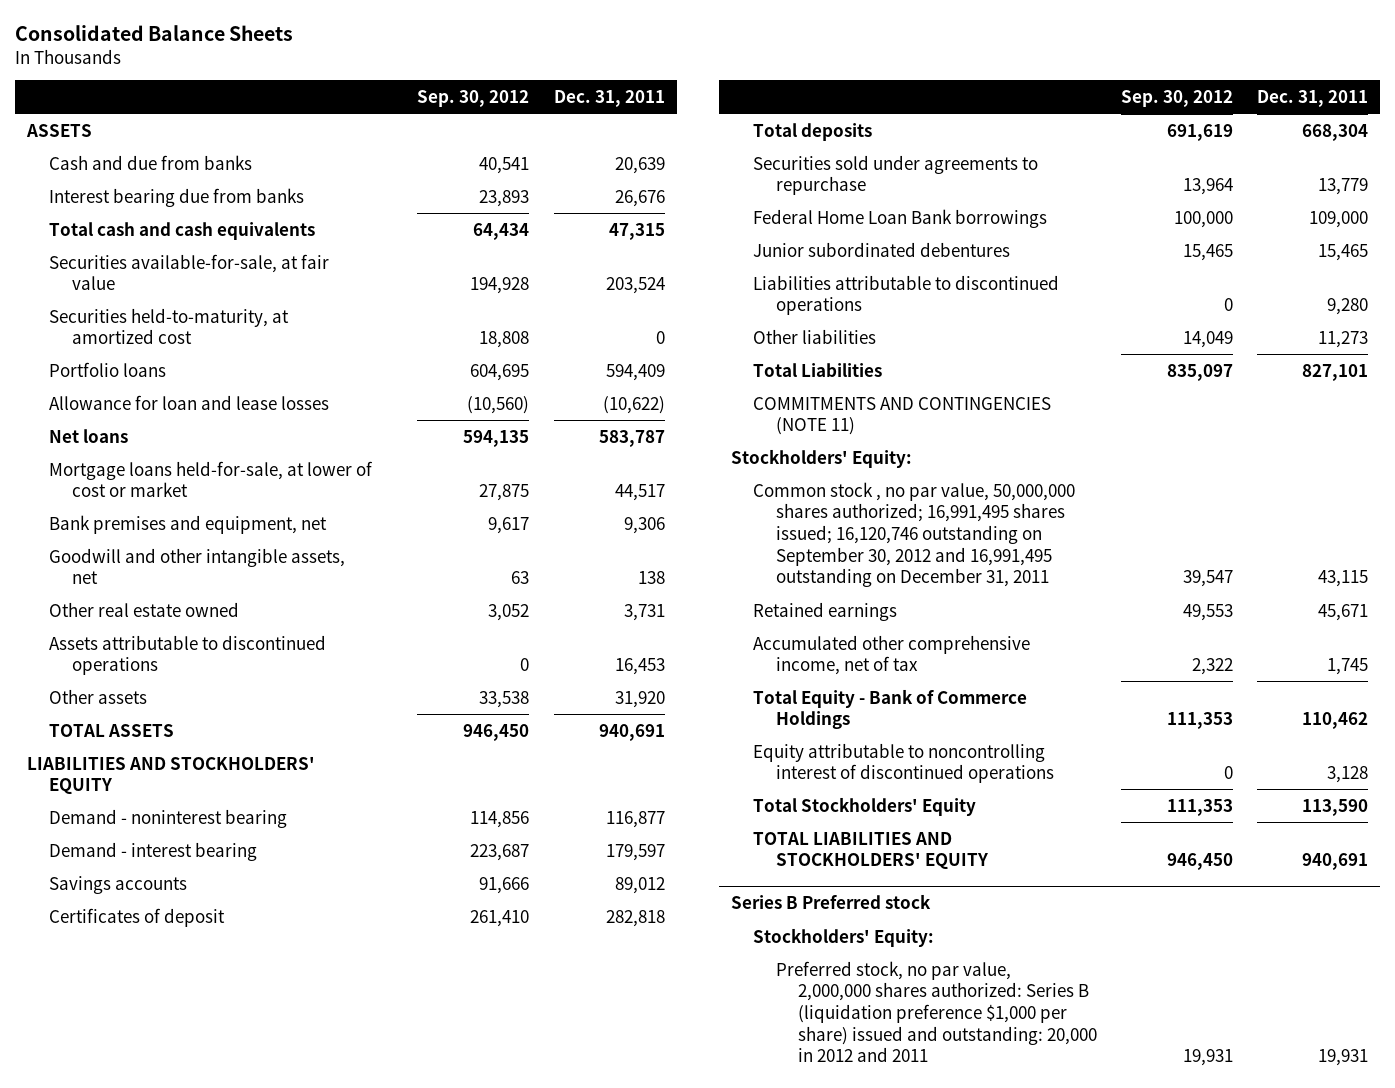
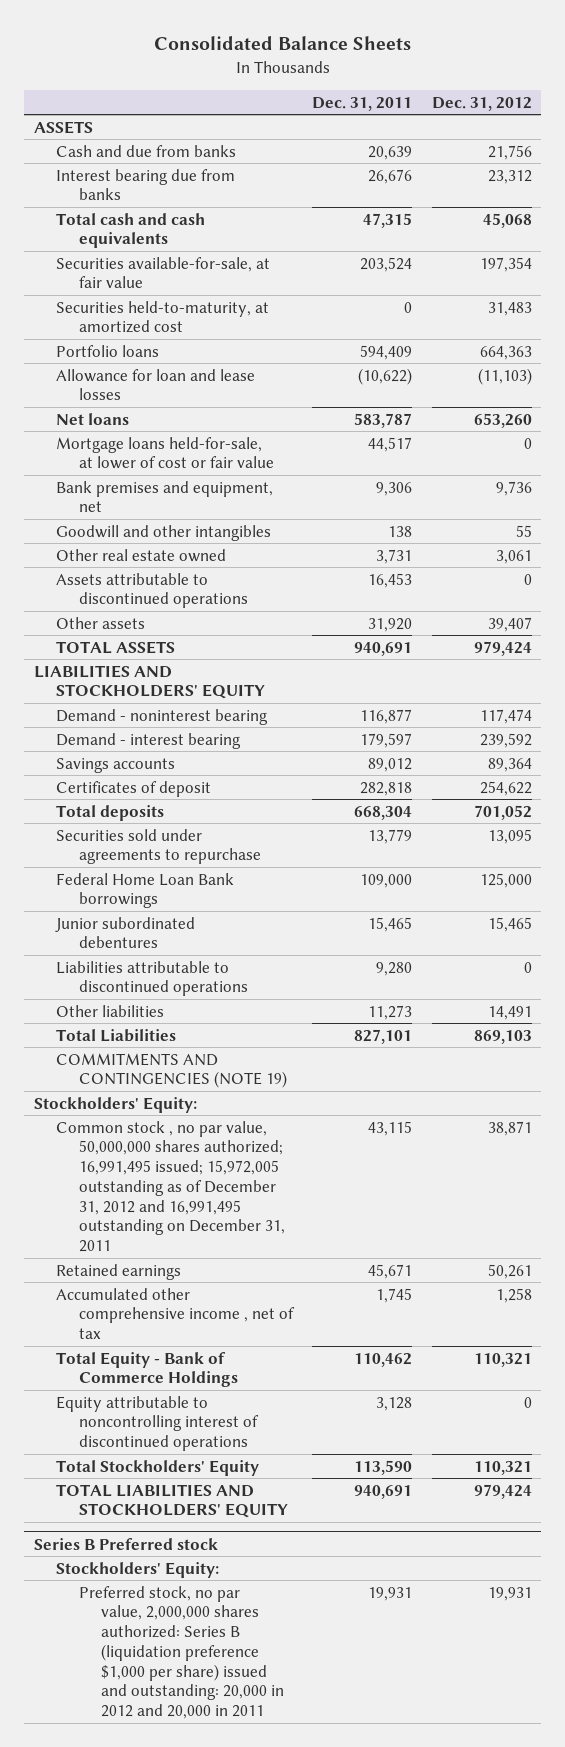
[417,89,530,107] Sep. 30, 2012 -> none
none -> [431,96,532,111] Dec. 31, 2012
[49,460,374,498] Mortgage loans held-for-sale, at lower of cost or market -> [56,436,274,470] Mortgage loans held-for-sale, at lower of cost or fair value
[49,547,346,585] Goodwill and other intangible assets, net -> [56,524,272,541] Goodwill and other intangibles
[753,396,1052,436] COMMITMENTS AND CONTINGENCIES (NOTE 11) -> [56,1052,287,1089] COMMITMENTS AND CONTINGENCIES (NOTE 19)
[753,481,1076,588] Common stock , no par value, 50,000,000 shares authorized; 16,991,495 shares issued; 16,120,746 outstanding on September 30, 2012 and 16,991,495 outstanding on December 31, 2011 -> [56,1120,285,1252] Common stock , no par value, 50,000,000 shares authorized; 16,991,495 issued; 15,972,005 outstanding as of December 31, 2012 and 16,991,495 outstanding on December 31, 2011
[753,634,1031,676] Accumulated other comprehensive income, net of tax -> [56,1287,295,1340] Accumulated other comprehensive income , net of tax
[775,960,1098,1063] Preferred stock, no par value, 2,000,000 shares authorized: Series B (liquidation preference $1,000 per share) issued and outstanding: 20,000 in 2012 and 2011 -> [78,1585,284,1719] Preferred stock, no par value, 2,000,000 shares authorized: Series B (liquidation preference $1,000 per share) issued and outstanding: 20,000 in 2012 and 20,000 in 2011

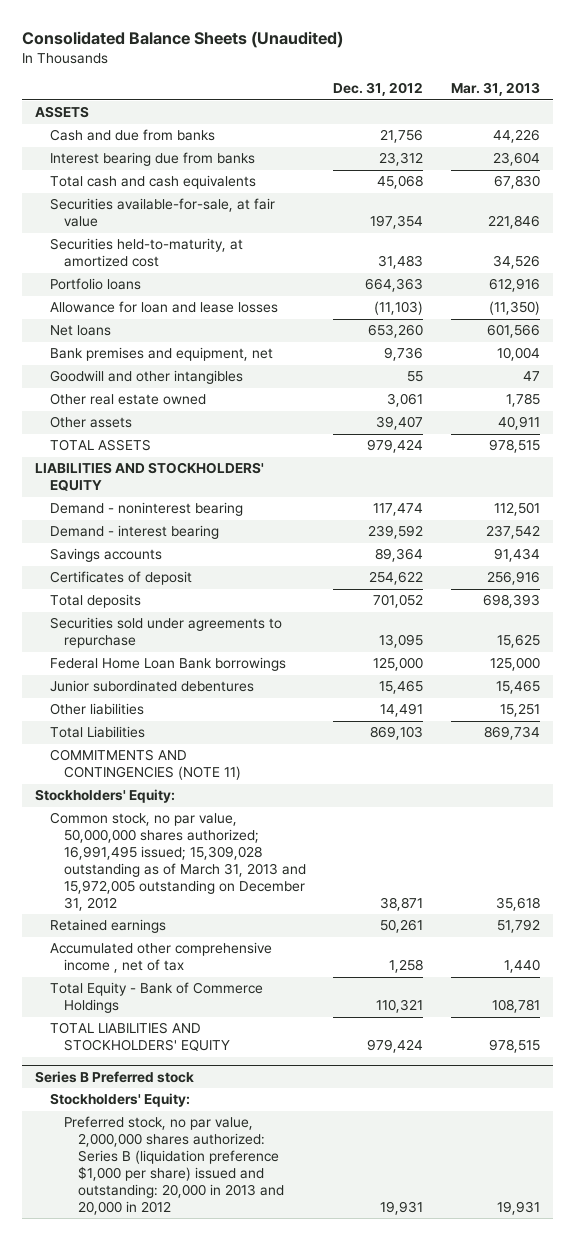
[153,36,411,51] Consolidated Balance Sheets -> [21,30,343,48] Consolidated Balance Sheets (Unaudited)
[312,96,413,111] Dec. 31, 2011 -> none
none -> [450,82,540,97] Mar. 31, 2013
[56,436,274,470] Mortgage loans held-for-sale, at lower of cost or fair value -> none
[56,572,248,609] Assets attributable to discontinued operations -> none
[56,960,248,997] Liabilities attributable to discontinued operations -> none
[56,1052,287,1089] COMMITMENTS AND CONTINGENCIES (NOTE 19) -> [49,749,241,781] COMMITMENTS AND CONTINGENCIES (NOTE 11)
[56,1120,285,1252] Common stock , no par value, 50,000,000 shares authorized; 16,991,495 issued; 15,972,005 outstanding as of December 31, 2012 and 16,991,495 outstanding on December 31, 2011 -> [49,812,306,911] Common stock, no par value, 50,000,000 shares authorized; 16,991,495 issued; 15,309,028 outstanding as of March 31, 2013 and 15,972,005 outstanding on December 31, 2012
[56,1395,259,1452] Equity attributable to noncontrolling interest of discontinued operations -> none
[56,1459,260,1476] Total Stockholders' Equity -> none
[78,1585,284,1719] Preferred stock, no par value, 2,000,000 shares authorized: Series B (liquidation preference $1,000 per share) issued and outstanding: 20,000 in 2012 and 20,000 in 2011 -> [63,1116,285,1215] Preferred stock, no par value, 2,000,000 shares authorized: Series B (liquidation preference $1,000 per share) issued and outstanding: 20,000 in 2013 and 20,000 in 2012

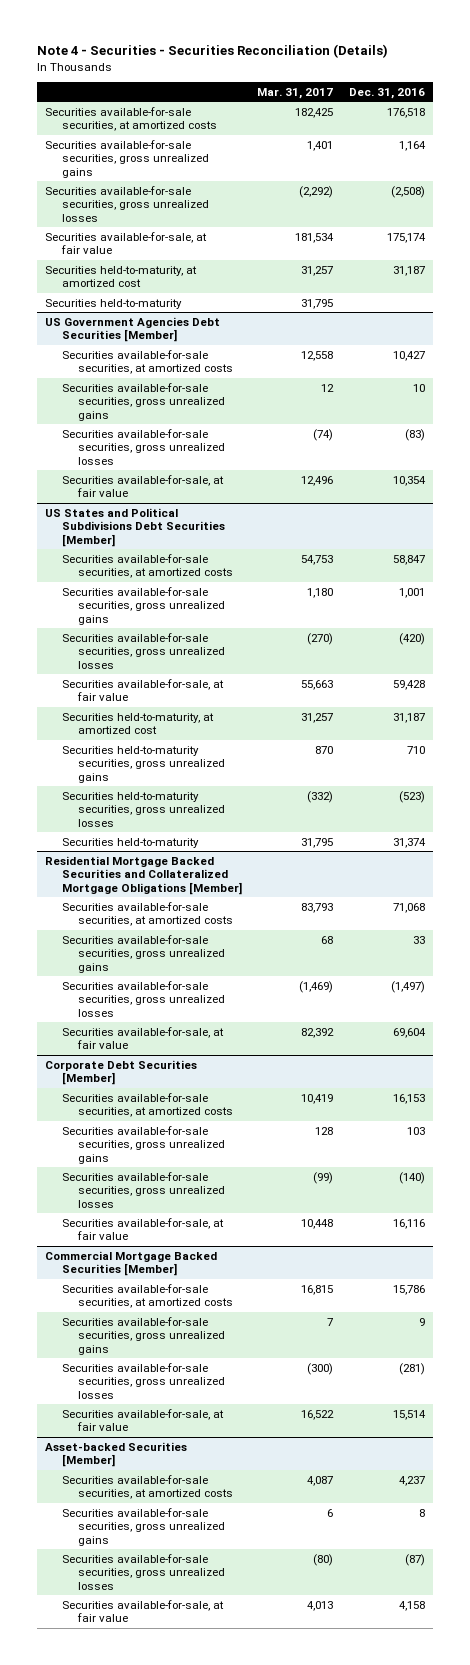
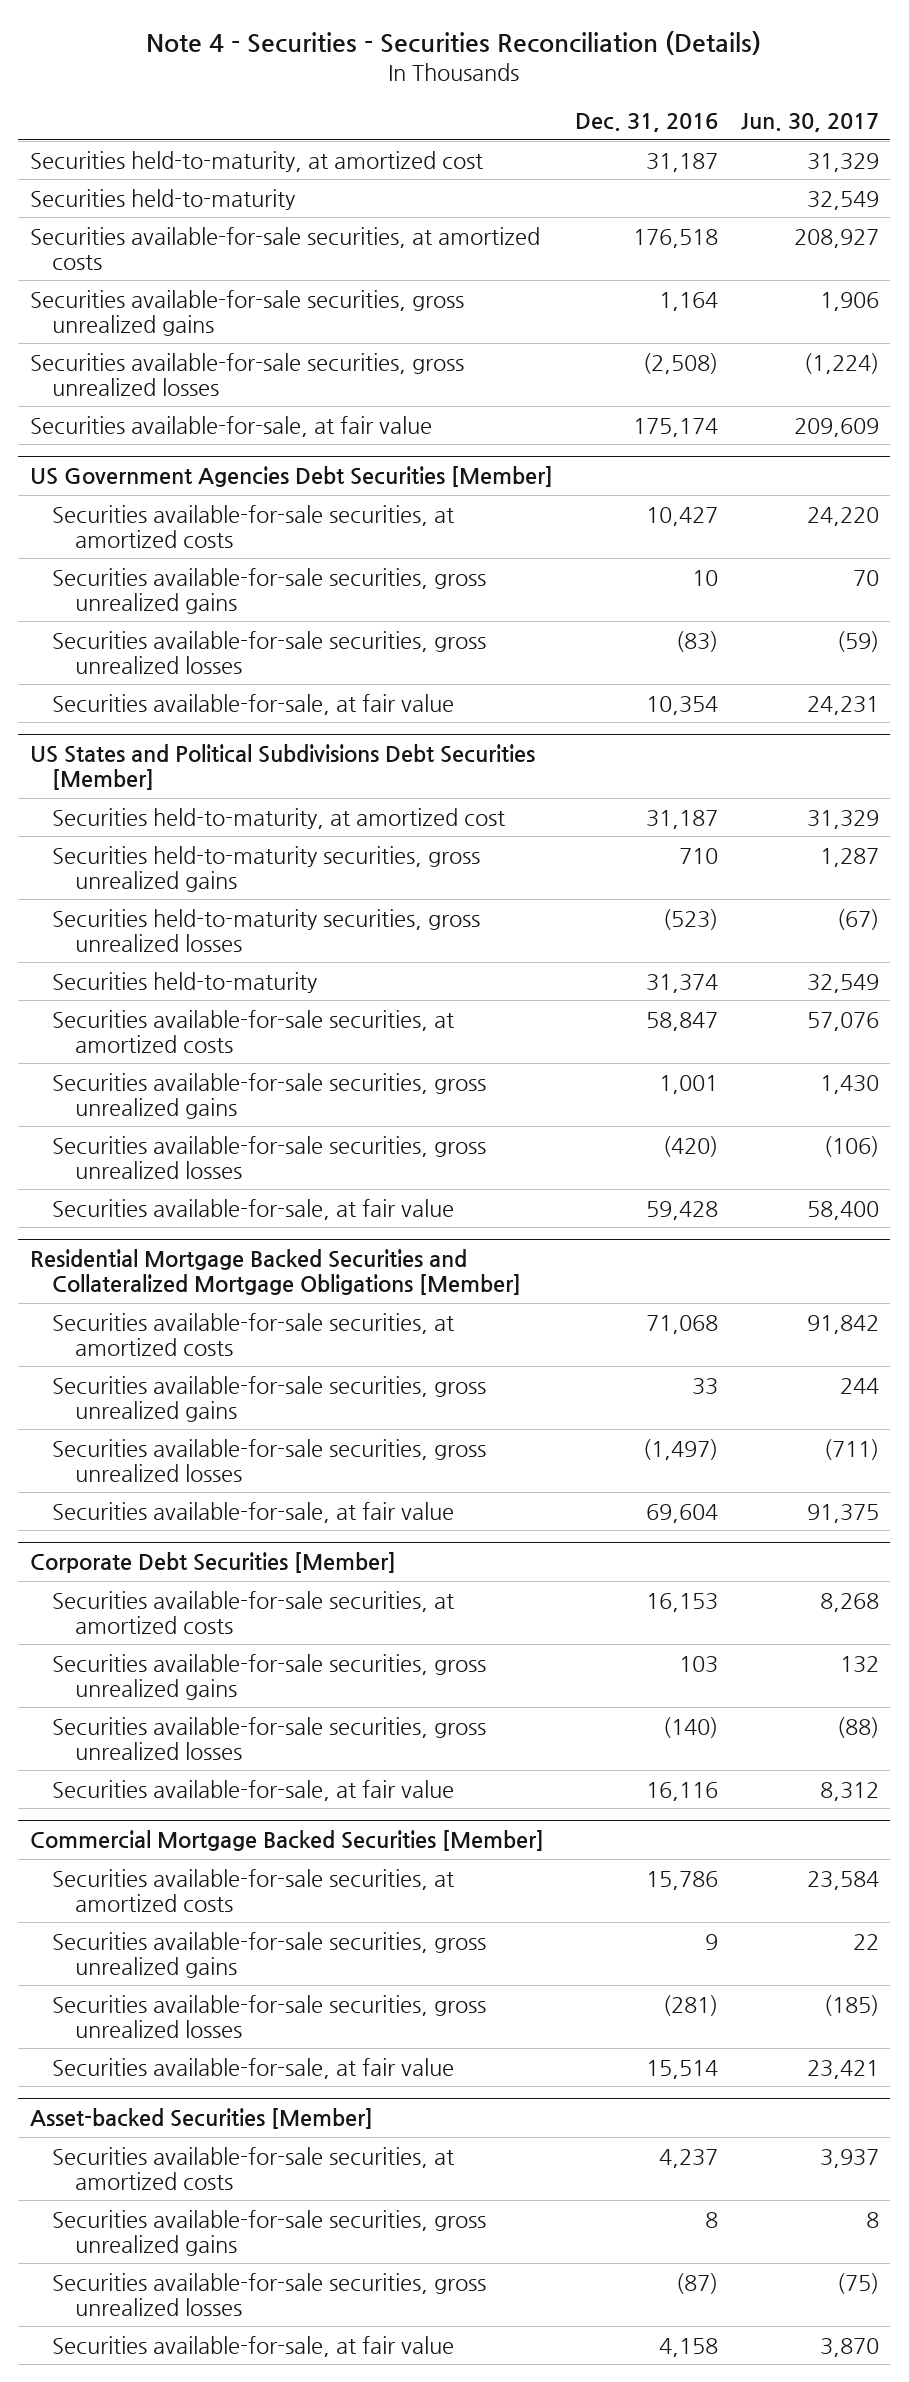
[257,87,334,99] Mar. 31, 2017 -> none
none -> [740,113,879,133] Jun. 30, 2017
[45,265,198,288] Securities held-to-maturity, at amortized cost -> [29,150,483,172] Securities held-to-maturity, at amortized cost
[45,298,183,309] Securities held-to-maturity -> [29,188,295,210] Securities held-to-maturity
[61,553,234,579] Securities available-for-sale securities, at amortized costs -> [52,1009,455,1053] Securities available-for-sale securities, at amortized costs
[61,586,226,625] Securities available-for-sale securities, gross unrealized gains -> [52,1072,487,1119] Securities available-for-sale securities, gross unrealized gains
[61,632,226,669] Securities available-for-sale securities, gross unrealized losses -> [52,1135,487,1179] Securities available-for-sale securities, gross unrealized losses
[61,678,224,702] Securities available-for-sale, at fair value -> [52,1198,455,1220] Securities available-for-sale, at fair value

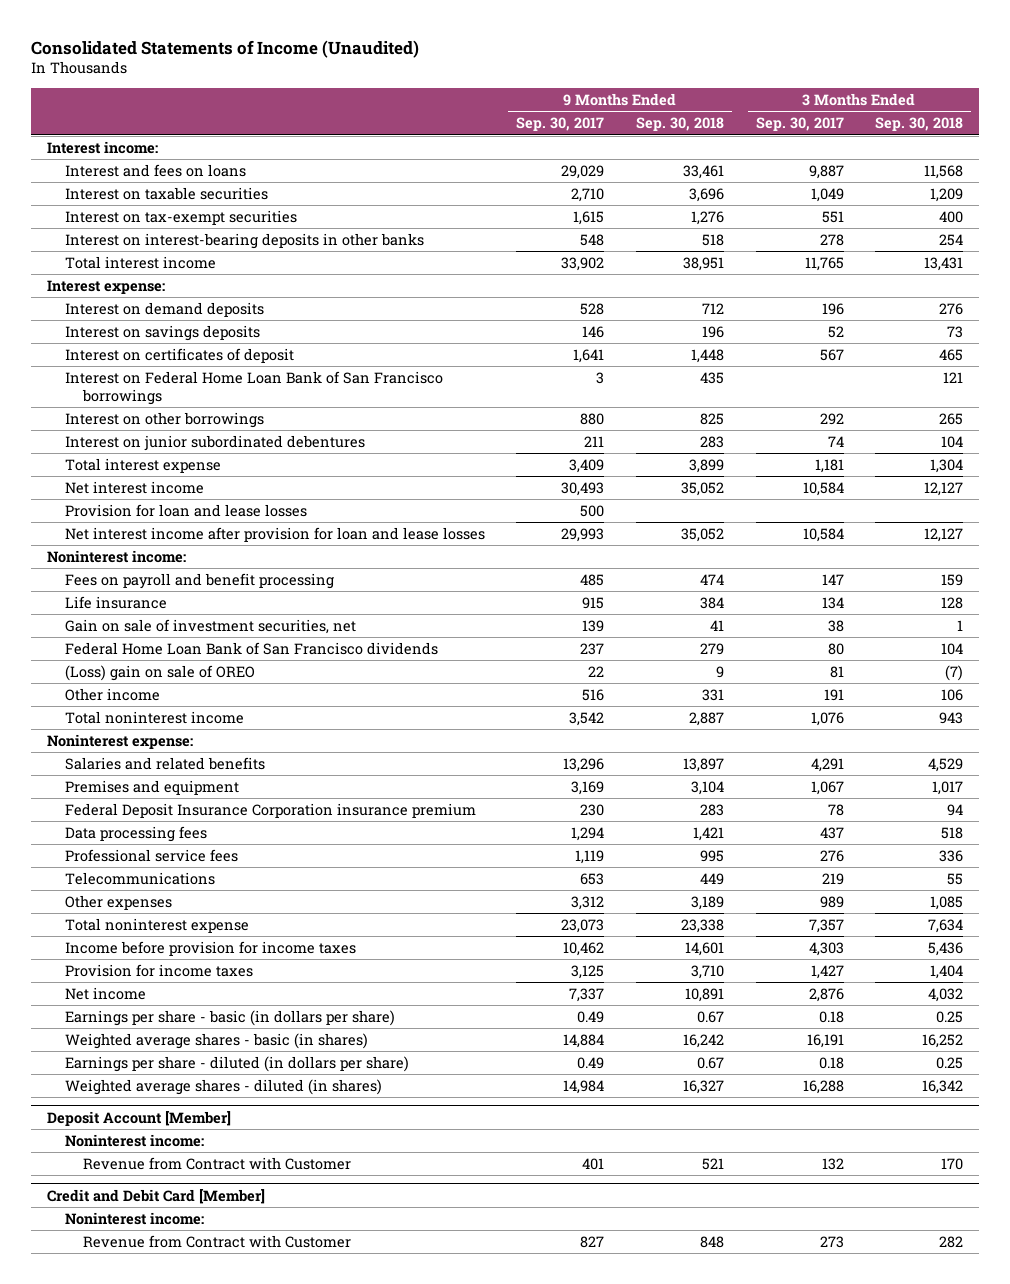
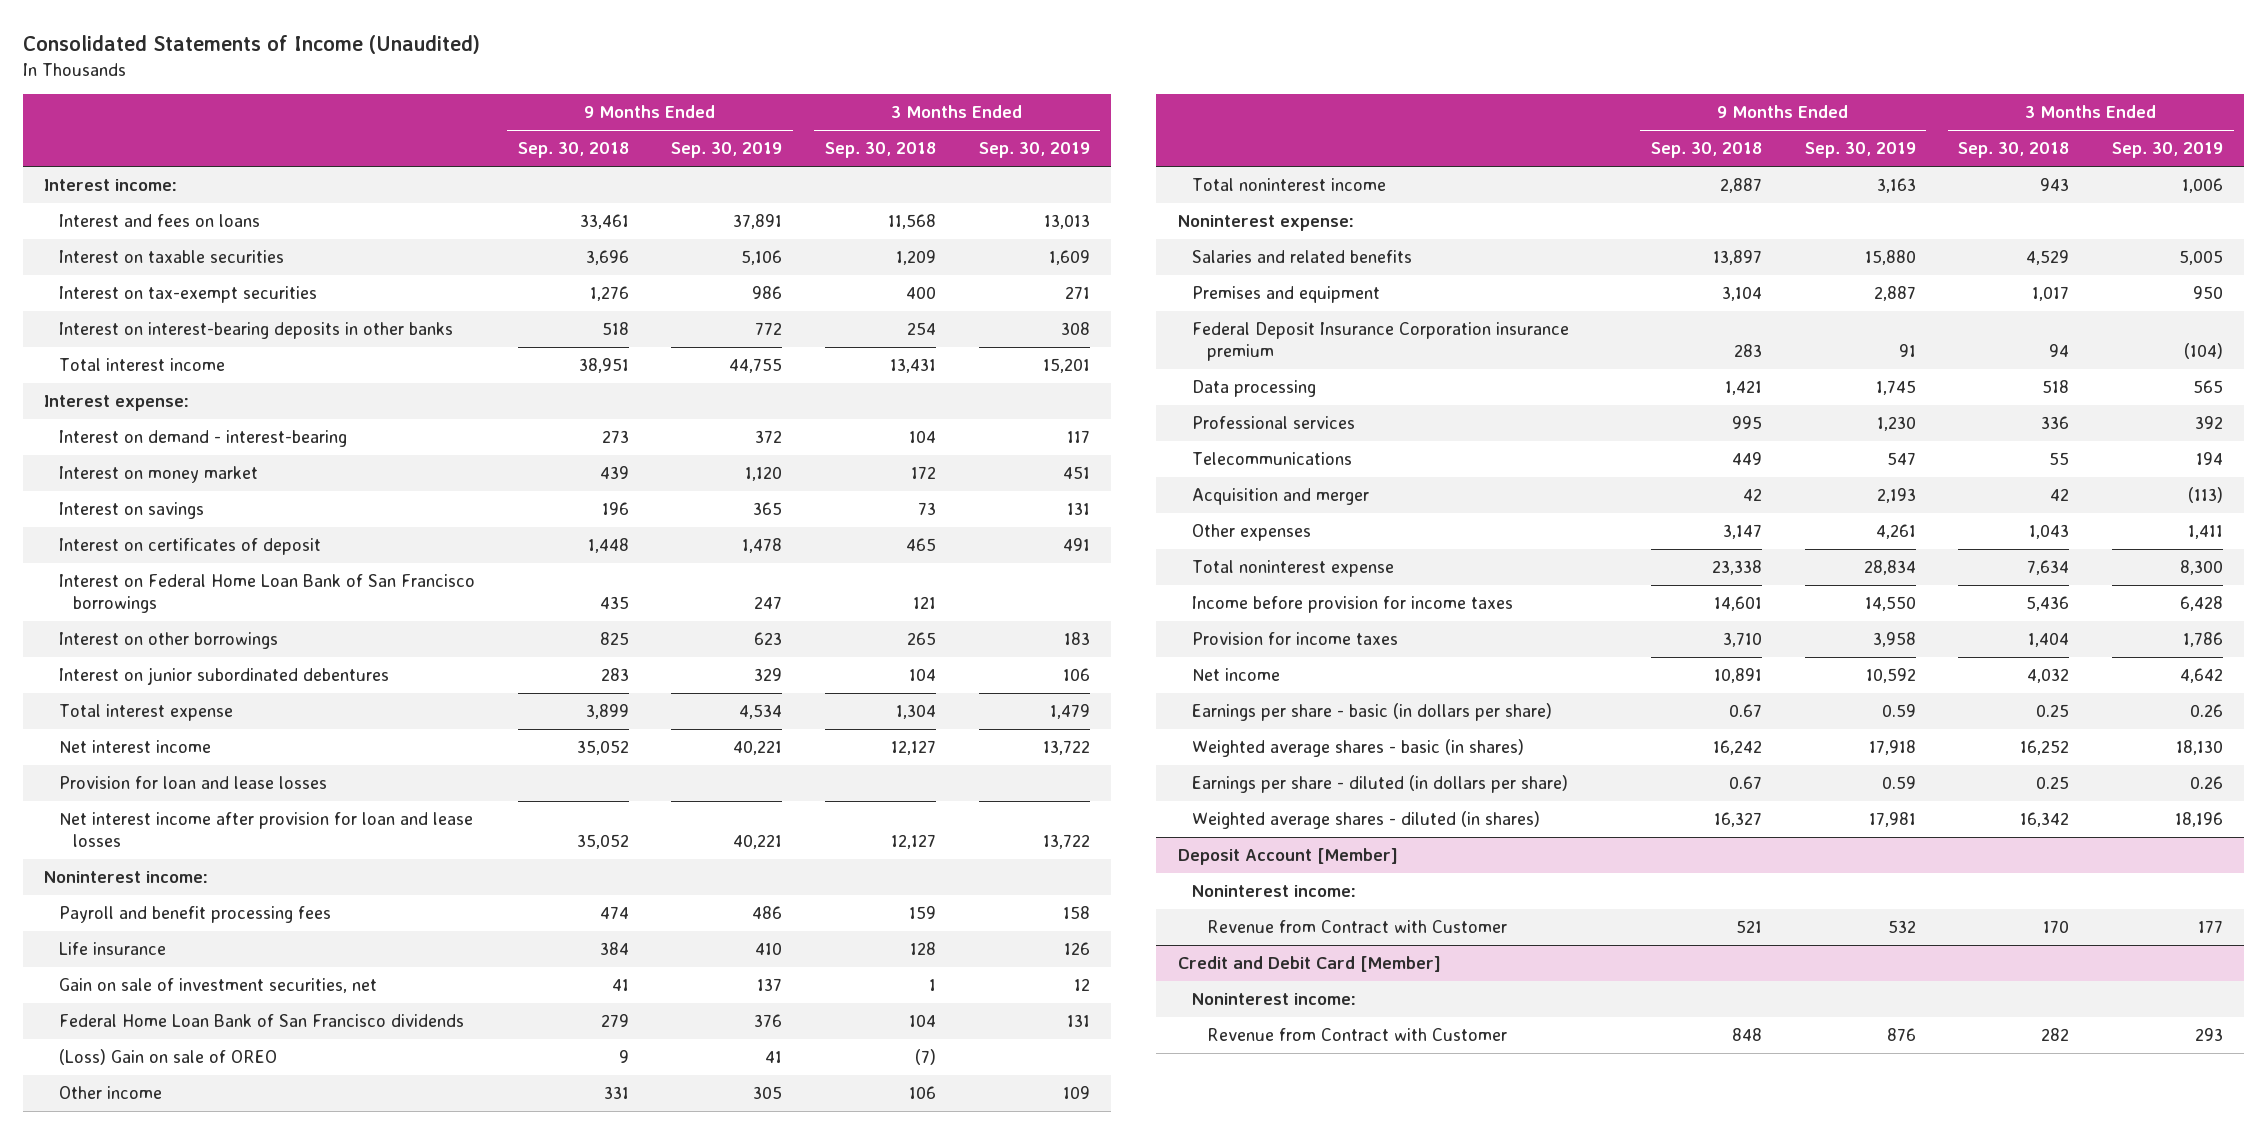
[516,117,605,132] Sep. 30, 2017 -> none
[755,117,844,132] Sep. 30, 2017 -> none
none -> [671,142,783,159] Sep. 30, 2019
none -> [978,142,1090,159] Sep. 30, 2019
[64,301,264,317] Interest on demand deposits -> [58,430,347,448] Interest on demand - interest-bearing
[701,302,724,314] 712 -> [601,430,629,444] 273
[939,302,964,315] 276 -> [908,430,936,444] 104
none -> [58,466,258,484] Interest on money market
[64,324,260,341] Interest on savings deposits -> [58,502,204,520] Interest on savings
[64,572,334,589] Fees on payroll and benefit processing -> [58,906,331,924] Payroll and benefit processing fees
[64,664,255,681] (Loss) gain on sale of OREO -> [58,1049,277,1066] (Loss) Gain on sale of OREO
[64,825,207,842] Data processing fees -> [1192,380,1317,398] Data processing
[64,848,238,862] Professional service fees -> [1192,416,1356,430] Professional services
none -> [1192,488,1370,506] Acquisition and merger
[690,895,724,910] 3,189 -> [1722,524,1762,540] 3,147
[930,895,964,910] 1,085 -> [2029,524,2070,540] 1,043

